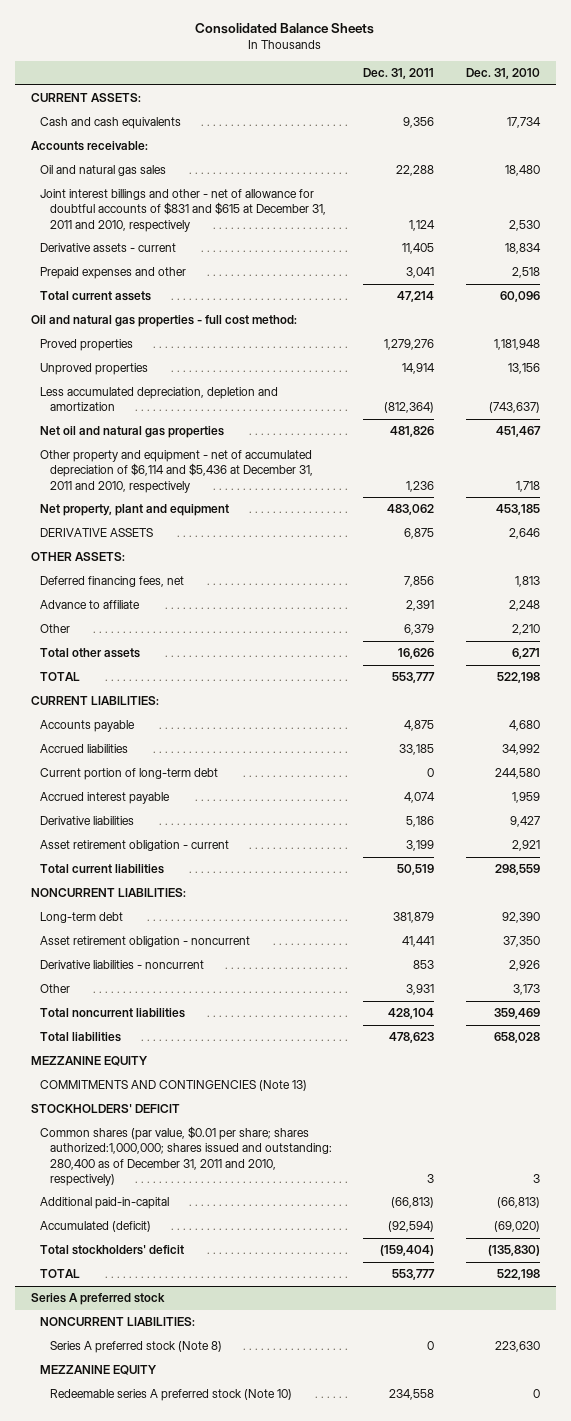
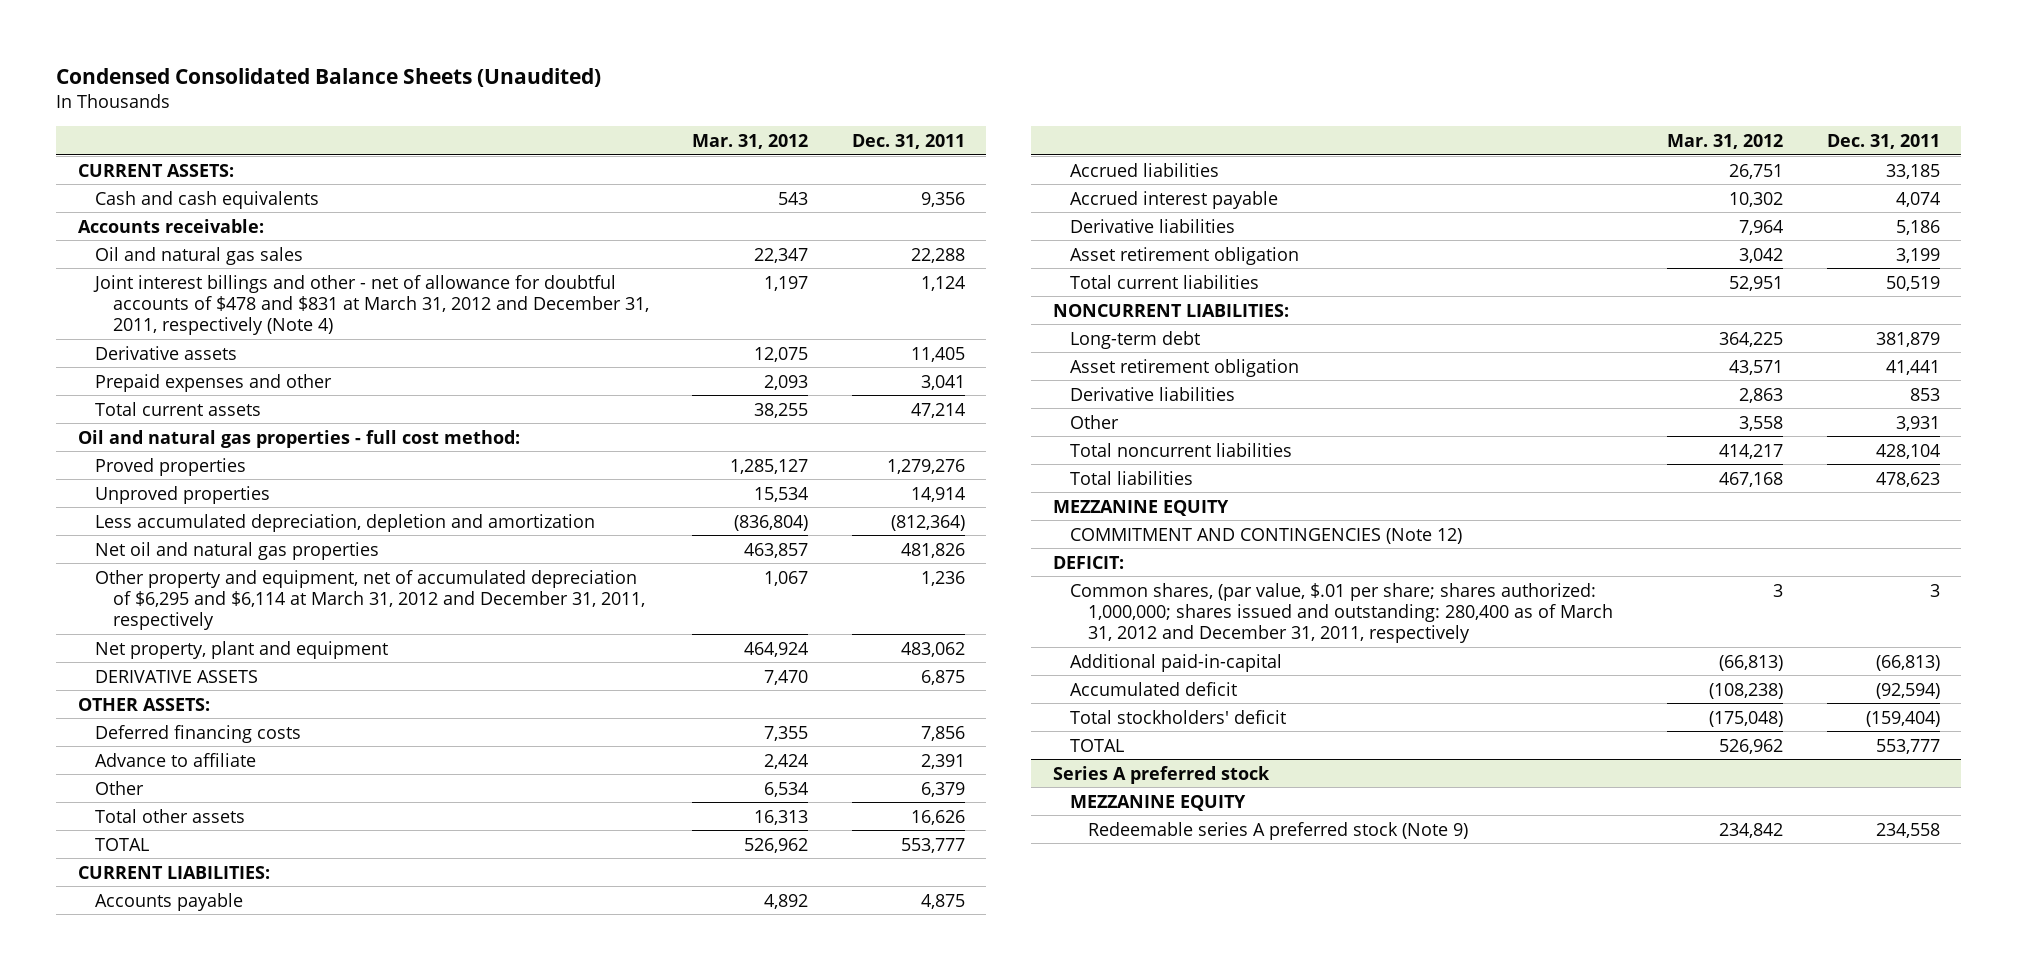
[195,23,375,35] Consolidated Balance Sheets -> [55,67,601,87] Condensed Consolidated Balance Sheets (Unaudited)
[466,68,541,80] Dec. 31, 2010 -> none
none -> [692,133,809,149] Mar. 31, 2012
[40,189,326,232] Joint interest billings and other - net of allowance for doubtful accounts of $831 and $615 at December 31, 2011 and 2010, respectively -> [93,274,650,336] Joint interest billings and other - net of allowance for doubtful accounts of $478 and $831 at March 31, 2012 and December 31, 2011, respectively (Note 4)
[40,243,177,253] Derivative assets - current -> [95,345,238,360] Derivative assets
[40,450,313,493] Other property and equipment - net of accumulated depreciation of $6,114 and $5,436 at December 31, 2011 and 2010, respectively -> [95,569,646,631] Other property and equipment, net of accumulated depreciation of $6,295 and $6,114 at March 31, 2012 and December 31, 2011, respectively
[40,576,185,588] Deferred financing fees, net -> [95,724,302,743] Deferred financing costs
[40,768,219,781] Current portion of long-term debt -> none
[40,840,230,852] Asset retirement obligation - current -> [1070,246,1300,265] Asset retirement obligation
[40,936,251,948] Asset retirement obligation - noncurrent -> [1070,358,1300,377] Asset retirement obligation
[40,960,205,970] Derivative liabilities - noncurrent -> [1070,386,1236,401] Derivative liabilities
[40,1080,308,1092] COMMITMENTS AND CONTINGENCIES (Note 13) -> [1070,527,1463,544] COMMITMENT AND CONTINGENCIES (Note 12)
[30,1104,180,1114] STOCKHOLDERS' DEFICIT -> [1052,555,1124,569] DEFICIT:
[40,1126,332,1186] Common shares (par value, $0.01 per share; shares authorized:1,000,000; shares issued and outstanding: 280,400 as of December 31, 2011 and 2010, respectively) -> [1070,582,1614,644] Common shares, (par value, $.01 per share; shares authorized: 1,000,000; shares issued and outstanding: 280,400 as of March 31, 2012 and December 31, 2011, respectively
[40,1221,152,1233] Accumulated (deficit) -> [1070,681,1238,696] Accumulated deficit
[40,1317,196,1327] NONCURRENT LIABILITIES: -> none
[49,1341,222,1354] Series A preferred stock (Note 8) -> none
[49,1389,292,1402] Redeemable series A preferred stock (Note 10) -> [1088,821,1469,840] Redeemable series A preferred stock (Note 9)

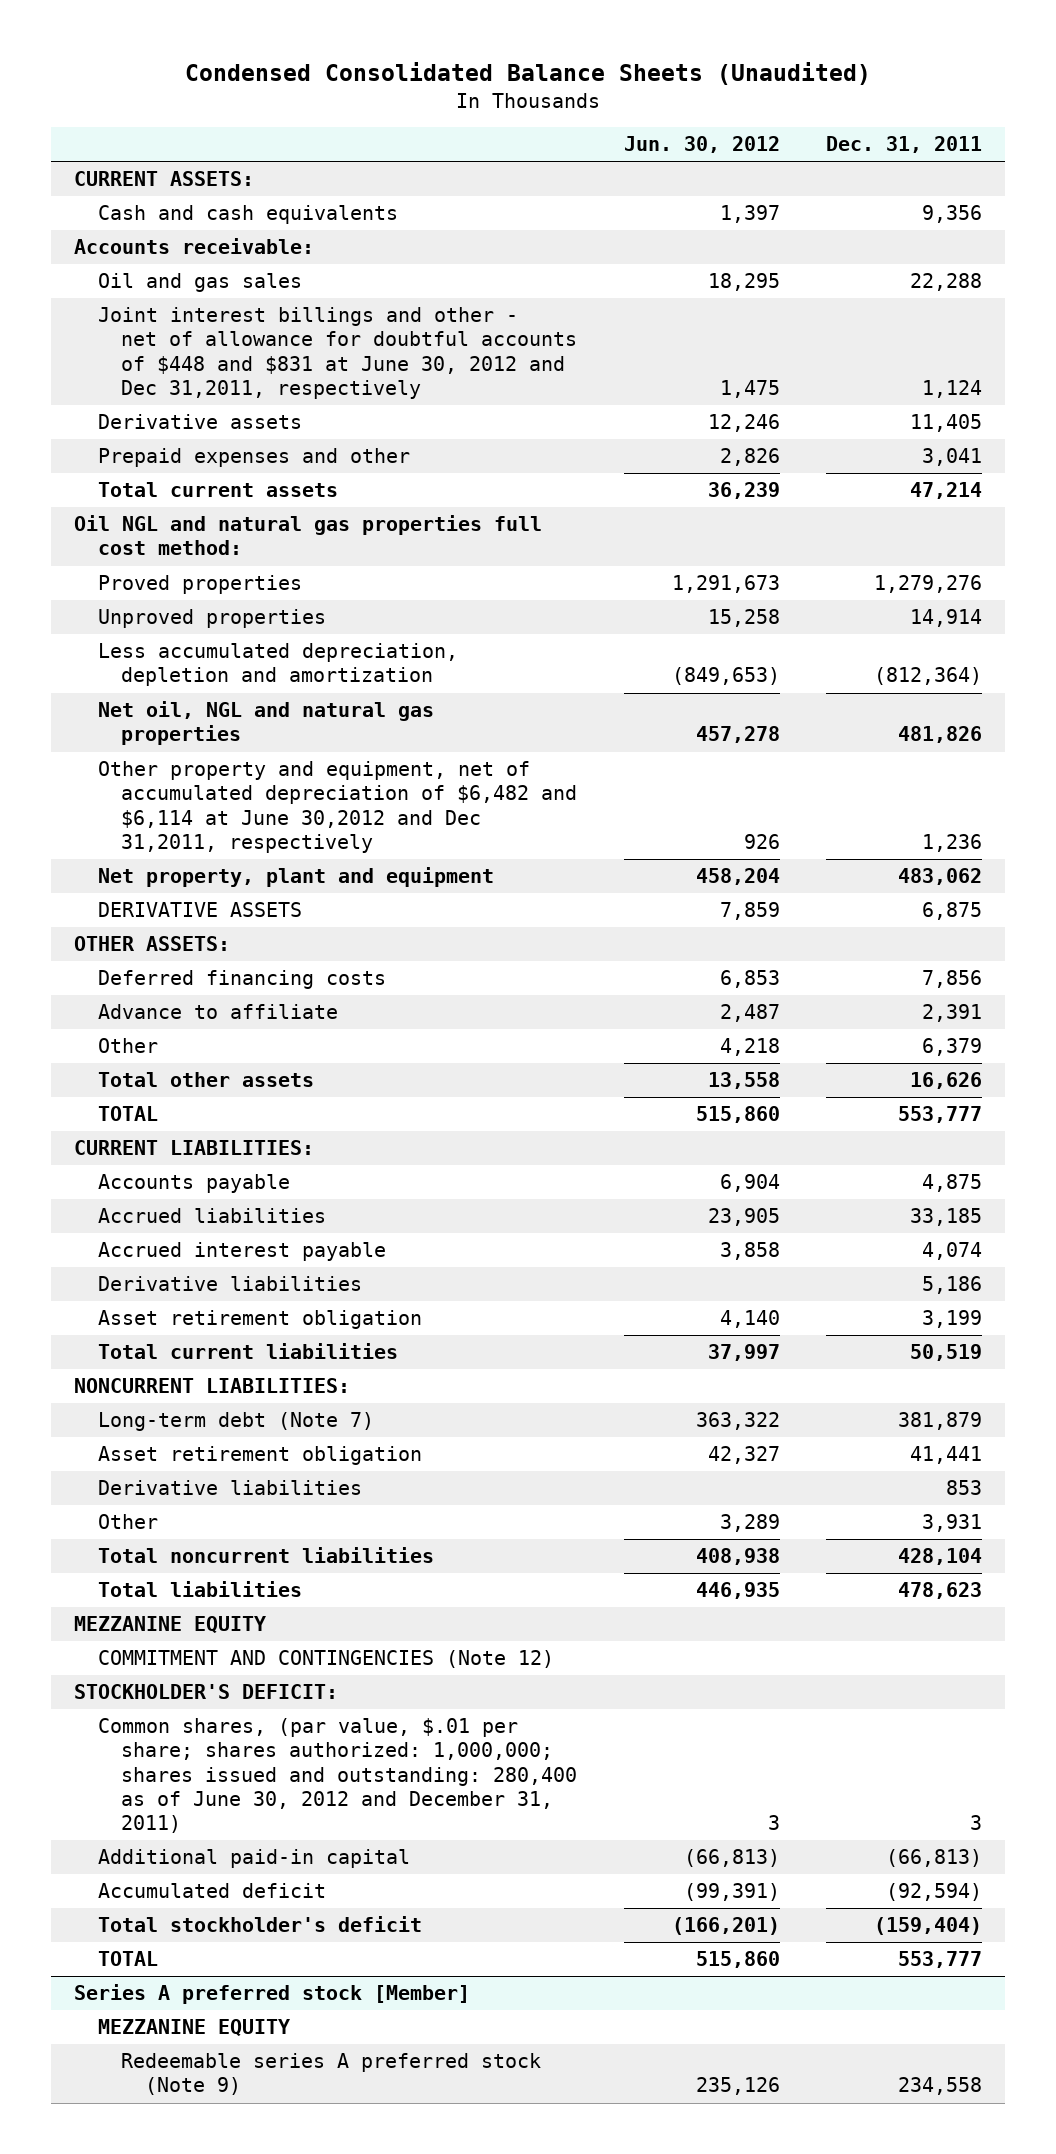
[692,133,809,149] Mar. 31, 2012 -> none
none -> [623,136,780,154] Jun. 30, 2012
[95,246,304,265] Oil and natural gas sales -> [97,273,302,293] Oil and gas sales
[93,274,650,336] Joint interest billings and other - net of allowance for doubtful accounts of $478 and $831 at March 31, 2012 and December 31, 2011, respectively (Note 4) -> [97,307,578,399] Joint interest billings and other - net of allowance for doubtful accounts of $448 and $831 at June 30, 2012 and Dec 31,2011, respectively
[77,429,520,448] Oil and natural gas properties - full cost method: -> [74,515,543,556] Oil NGL and natural gas properties full cost method:
[95,541,380,560] Net oil and natural gas properties -> [97,701,434,746] Net oil, NGL and natural gas properties
[95,569,646,631] Other property and equipment, net of accumulated depreciation of $6,295 and $6,114 at March 31, 2012 and December 31, 2011, respectively -> [97,761,578,853] Other property and equipment, net of accumulated depreciation of $6,482 and $6,114 at June 30,2012 and Dec 31,2011, respectively
[1070,330,1201,349] Long-term debt -> [97,1412,374,1432] Long-term debt (Note 7)
[1052,555,1124,569] DEFICIT: -> [74,1684,339,1700] STOCKHOLDER'S DEFICIT:
[1070,582,1614,644] Common shares, (par value, $.01 per share; shares authorized: 1,000,000; shares issued and outstanding: 280,400 as of March 31, 2012 and December 31, 2011, respectively -> [97,1718,578,1834] Common shares, (par value, $.01 per share; shares authorized: 1,000,000; shares issued and outstanding: 280,400 as of June 30, 2012 and December 31, 2011)
[1070,653,1283,672] Additional paid-in-capital -> [97,1849,410,1869] Additional paid-in capital
[1070,709,1287,724] Total stockholders' deficit -> [97,1916,422,1933] Total stockholder's deficit
[1052,765,1270,784] Series A preferred stock -> [74,1984,471,2005] Series A preferred stock [Member]

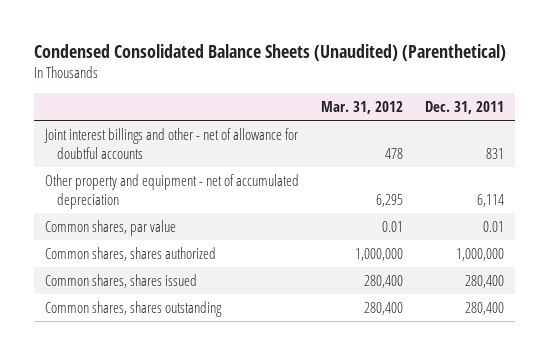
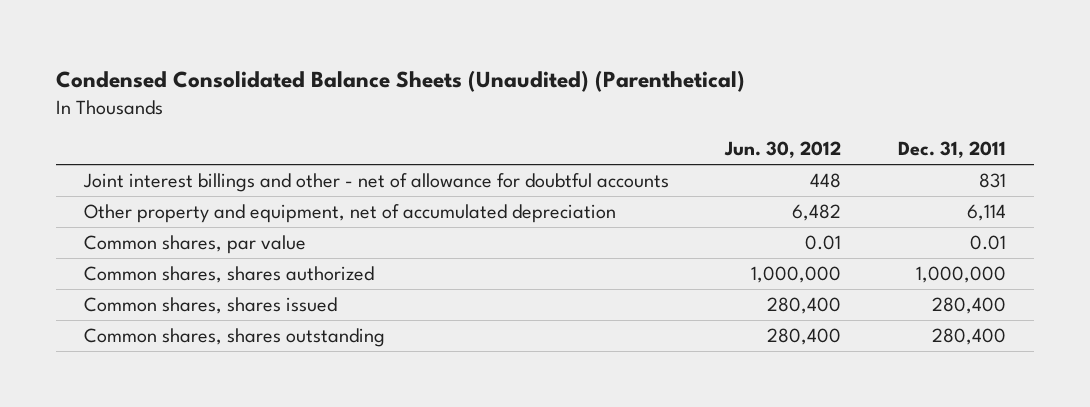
[321,101,404,115] Mar. 31, 2012 -> none
none -> [724,141,842,159] Jun. 30, 2012
[45,173,300,210] Other property and equipment - net of accumulated depreciation -> [84,204,617,224] Other property and equipment, net of accumulated depreciation

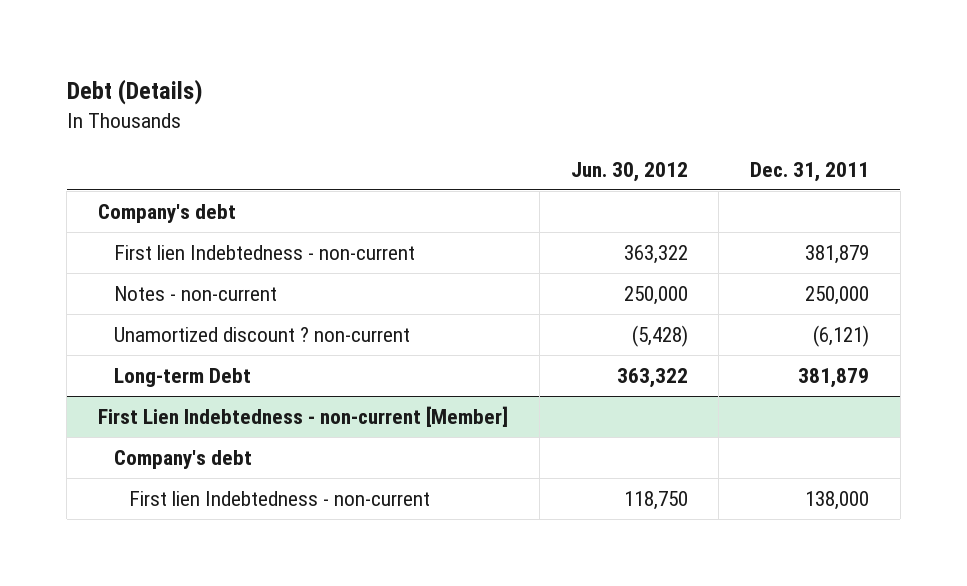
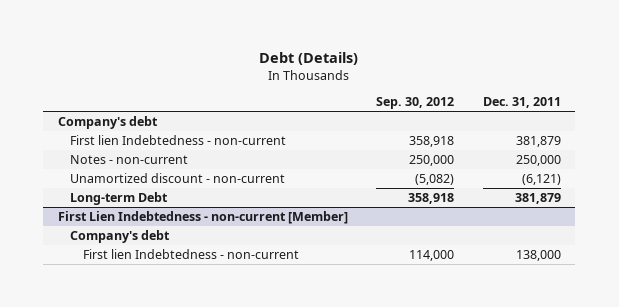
[570,161,688,182] Jun. 30, 2012 -> none
none -> [376,97,455,110] Sep. 30, 2012
[113,326,410,342] Unamortized discount ? non-current -> [70,172,286,183] Unamortized discount - non-current

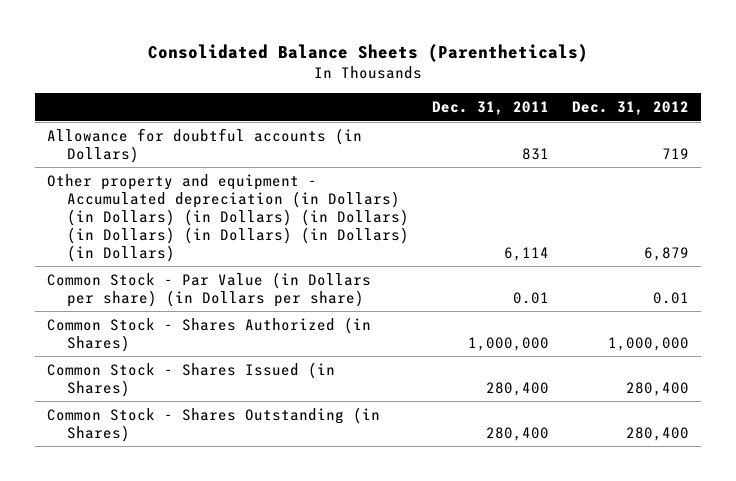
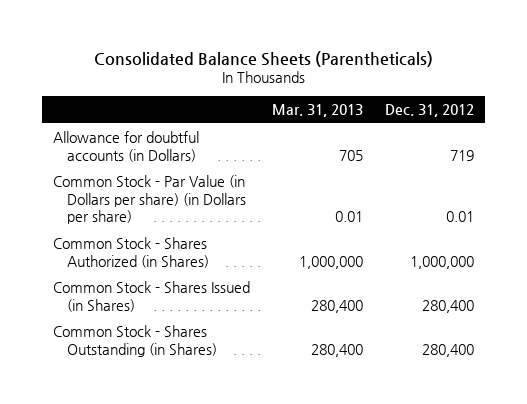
[431,101,549,116] Dec. 31, 2011 -> none
none -> [272,104,364,118] Mar. 31, 2013
[46,173,409,263] Other property and equipment - Accumulated depreciation (in Dollars) (in Dollars) (in Dollars) (in Dollars) (in Dollars) (in Dollars) (in Dollars) (in Dollars) -> none

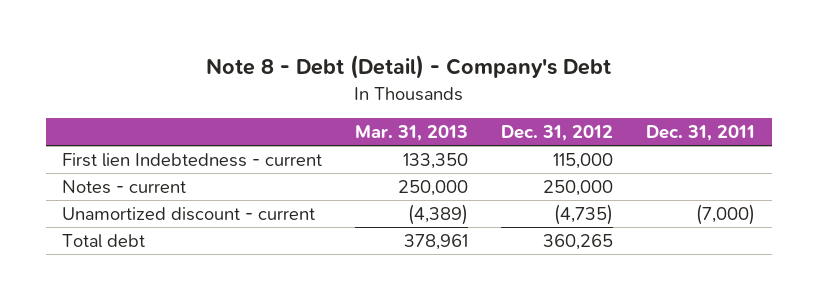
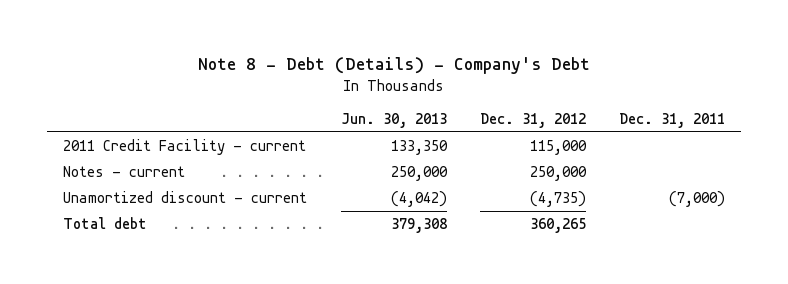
[205,55,611,80] Note 8 - Debt (Detail) - Company's Debt -> [198,57,591,75] Note 8 - Debt (Details) - Company's Debt
[355,125,469,142] Mar. 31, 2013 -> none
none -> [340,112,447,128] Jun. 30, 2013
[62,152,323,167] First lien Indebtedness - current -> [63,139,307,156] 2011 Credit Facility - current

